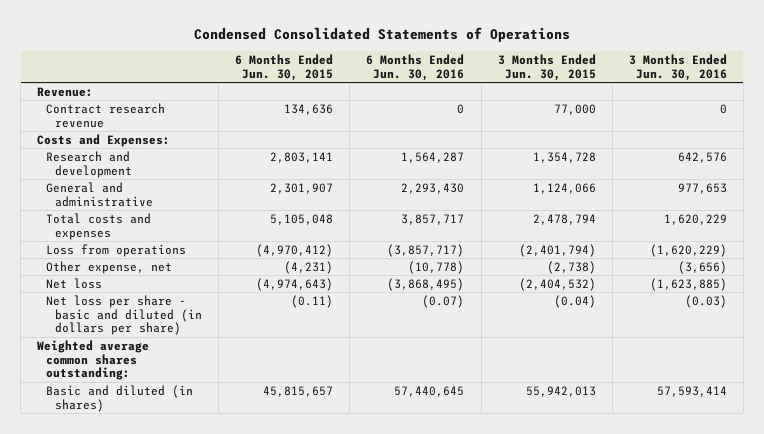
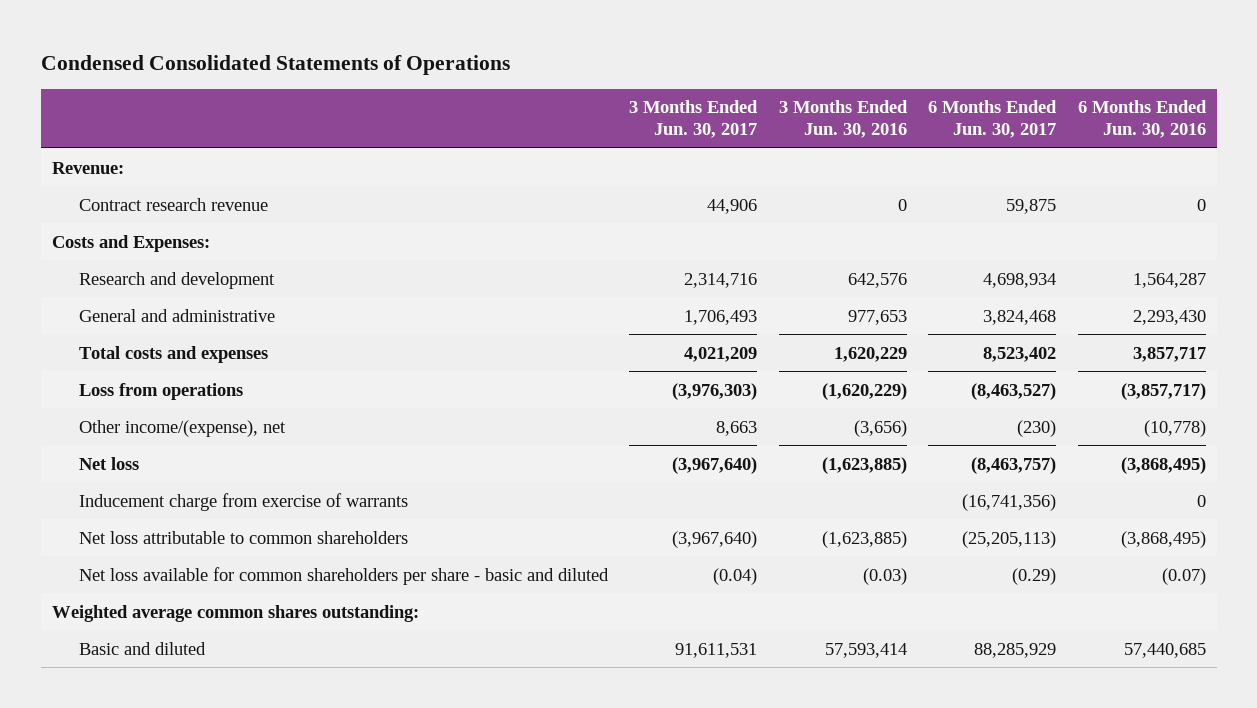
[235,54,334,81] 6 Months Ended Jun. 30, 2015 -> none
[497,54,596,81] 3 Months Ended Jun. 30, 2015 -> none
none -> [629,100,759,139] 3 Months Ended Jun. 30, 2017
none -> [928,100,1058,139] 6 Months Ended Jun. 30, 2017
[46,260,173,274] Other expense, net -> [78,419,286,437] Other income/(expense), net
none -> [78,492,408,511] Inducement charge from exercise of warrants
none -> [78,530,408,544] Net loss attributable to common shareholders
[46,294,202,336] Net loss per share - basic and diluted (in dollars per share) -> [78,566,609,585] Net loss available for common shareholders per share - basic and diluted
[46,384,194,412] Basic and diluted (in shares) -> [78,641,206,655] Basic and diluted
[394,385,465,397] 57,440,645 -> [1123,642,1206,658] 57,440,685

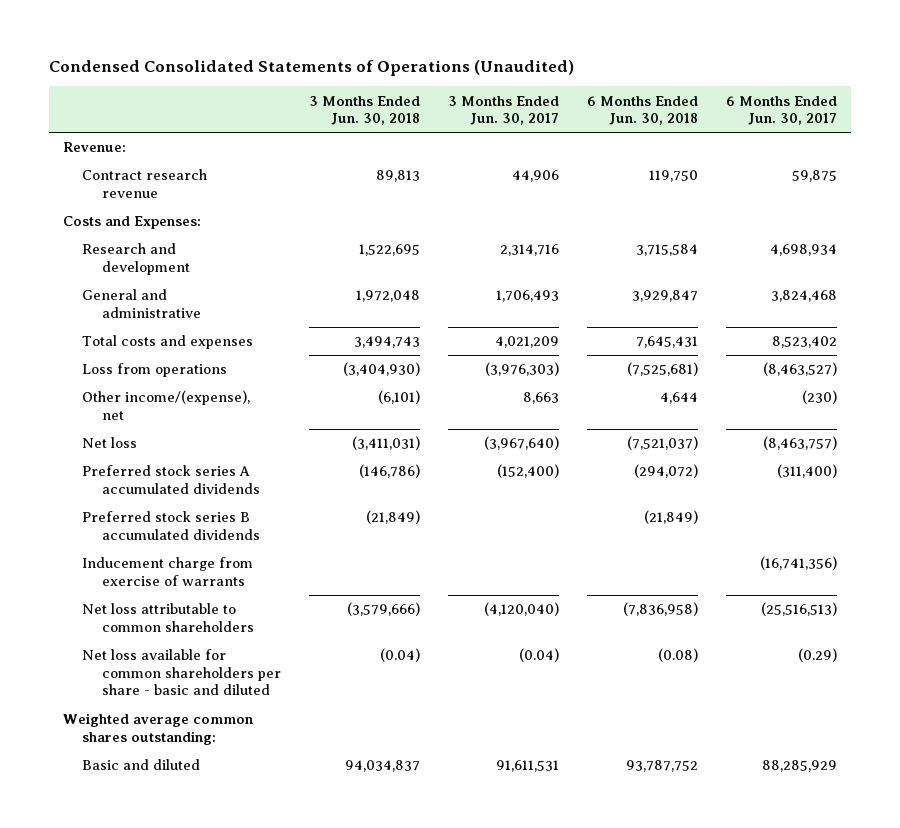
[40,54,510,75] Condensed Consolidated Statements of Operations -> [48,59,574,76] Condensed Consolidated Statements of Operations (Unaudited)
[778,100,908,139] 3 Months Ended Jun. 30, 2016 -> none
[1077,100,1207,139] 6 Months Ended Jun. 30, 2016 -> none
none -> [308,95,420,126] 3 Months Ended Jun. 30, 2018
none -> [586,95,698,126] 6 Months Ended Jun. 30, 2018
none -> [82,465,260,494] Preferred stock series A accumulated dividends
none -> [82,511,260,540] Preferred stock series B accumulated dividends
[672,530,758,548] (3,967,640) -> [483,602,559,617] (4,120,040)
[962,530,1057,548] (25,205,113) -> [760,602,837,617] (25,516,513)

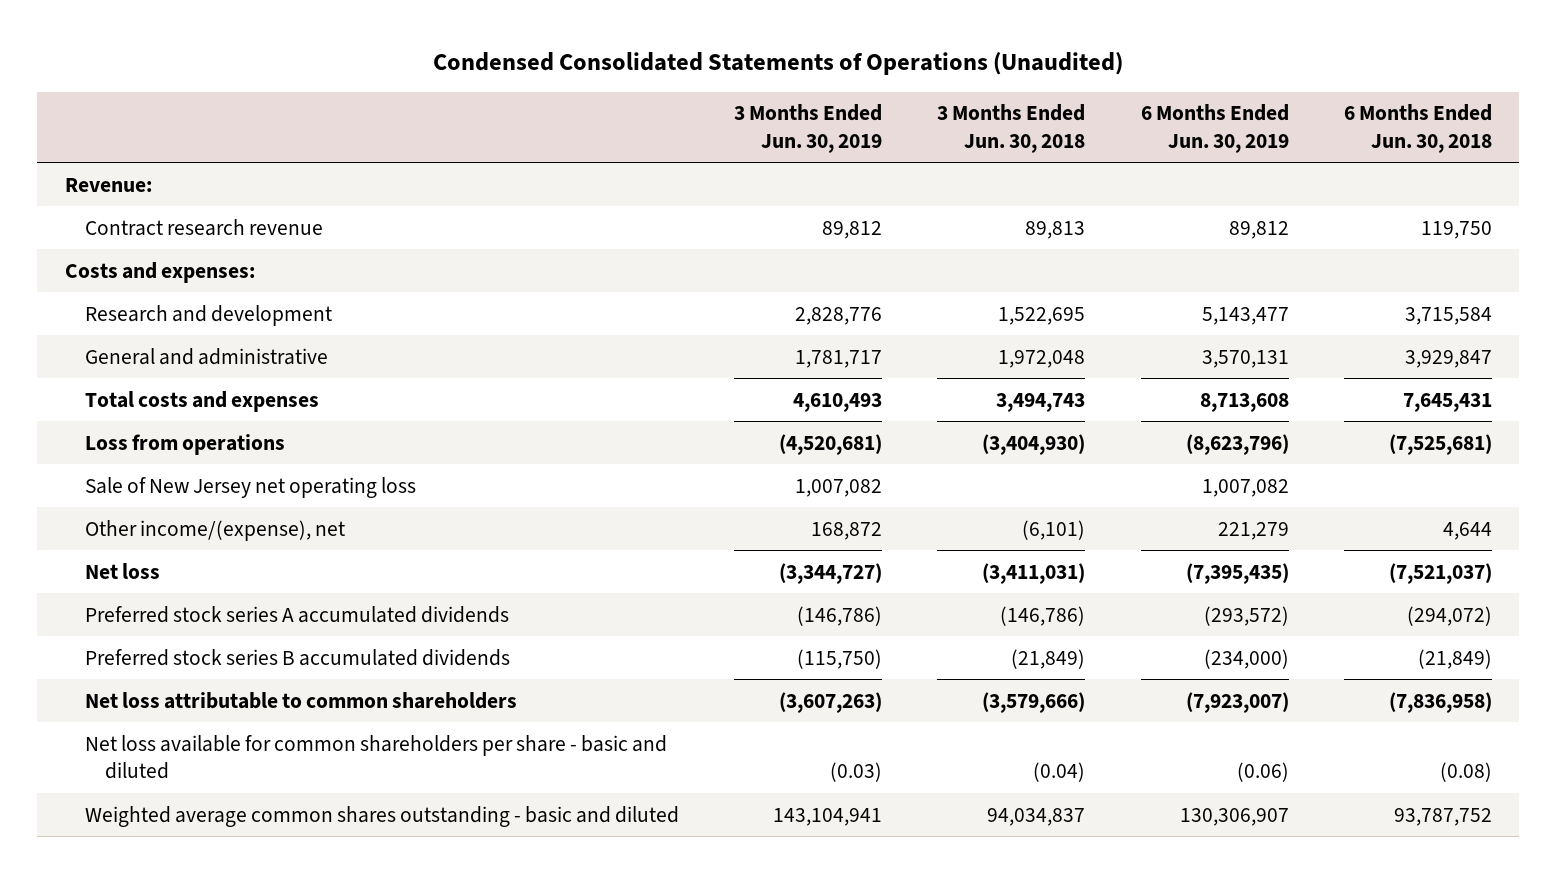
[447,95,559,126] 3 Months Ended Jun. 30, 2017 -> none
[725,95,837,126] 6 Months Ended Jun. 30, 2017 -> none
none -> [734,104,883,153] 3 Months Ended Jun. 30, 2019
none -> [1140,104,1289,153] 6 Months Ended Jun. 30, 2019
[63,216,202,230] Costs and Expenses: -> [65,261,256,283] Costs and expenses:
none -> [84,476,416,498] Sale of New Jersey net operating loss
[82,557,254,586] Inducement charge from exercise of warrants -> none
[63,713,254,745] Weighted average common shares outstanding: -> none
[82,759,201,771] Basic and diluted -> [84,805,679,827] Weighted average common shares outstanding - basic and diluted

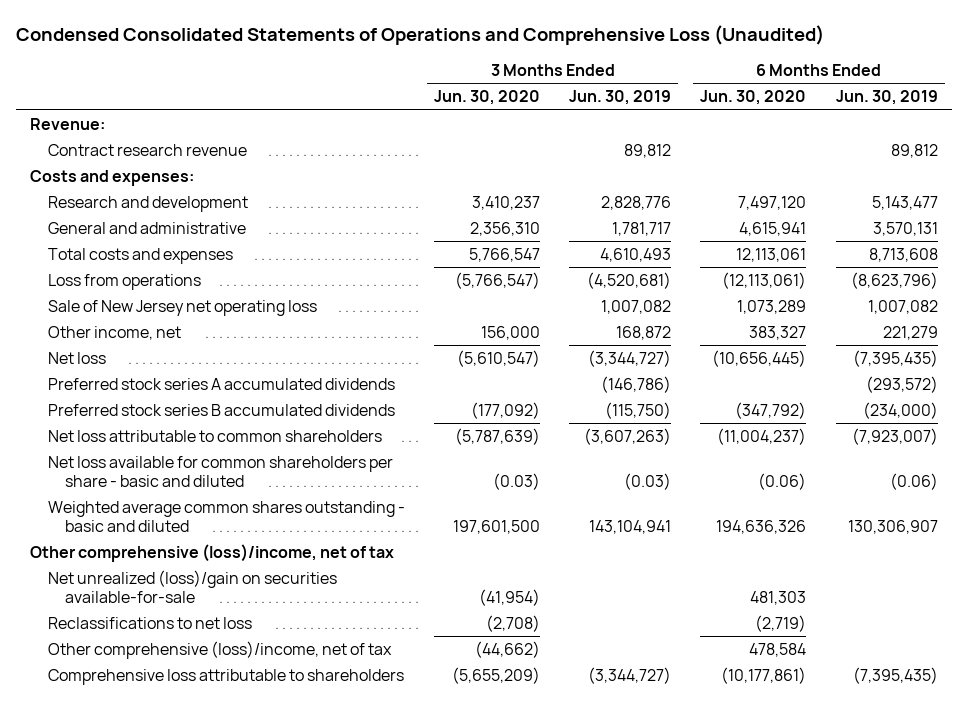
[433,52,1124,76] Condensed Consolidated Statements of Operations (Unaudited) -> [15,24,824,45] Condensed Consolidated Statements of Operations and Comprehensive Loss (Unaudited)
[937,104,1086,153] 3 Months Ended Jun. 30, 2018 -> none
[1343,104,1492,153] 6 Months Ended Jun. 30, 2018 -> none
none -> [433,90,540,106] Jun. 30, 2020
none -> [700,90,807,106] Jun. 30, 2020
[84,519,345,541] Other income/(expense), net -> [47,326,181,341] Other income, net
none -> [30,544,395,563] Other comprehensive (loss)/income, net of tax
none -> [47,570,337,604] Net unrealized (loss)/gain on securities available-for-sale
none -> [47,617,252,630] Reclassifications to net loss
none -> [47,641,392,660] Other comprehensive (loss)/income, net of tax
none -> [47,669,404,686] Comprehensive loss attributable to shareholders

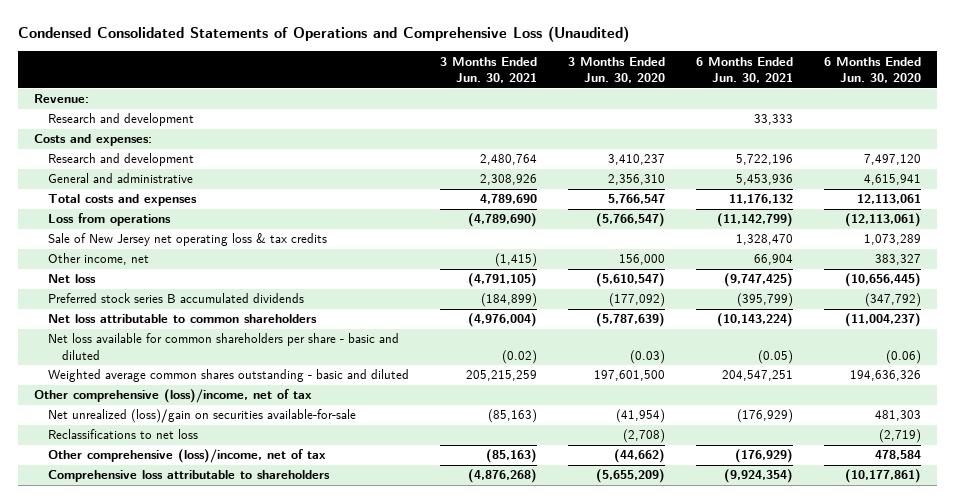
[569,90,672,106] Jun. 30, 2019 -> none
[835,90,938,106] Jun. 30, 2019 -> none
none -> [439,56,537,84] 3 Months Ended Jun. 30, 2021
none -> [696,56,794,84] 6 Months Ended Jun. 30, 2021
[47,144,247,157] Contract research revenue -> [47,113,194,127] Research and development
[47,300,317,317] Sale of New Jersey net operating loss -> [47,233,327,247] Sale of New Jersey net operating loss & tax credits
[47,378,395,391] Preferred stock series A accumulated dividends -> none

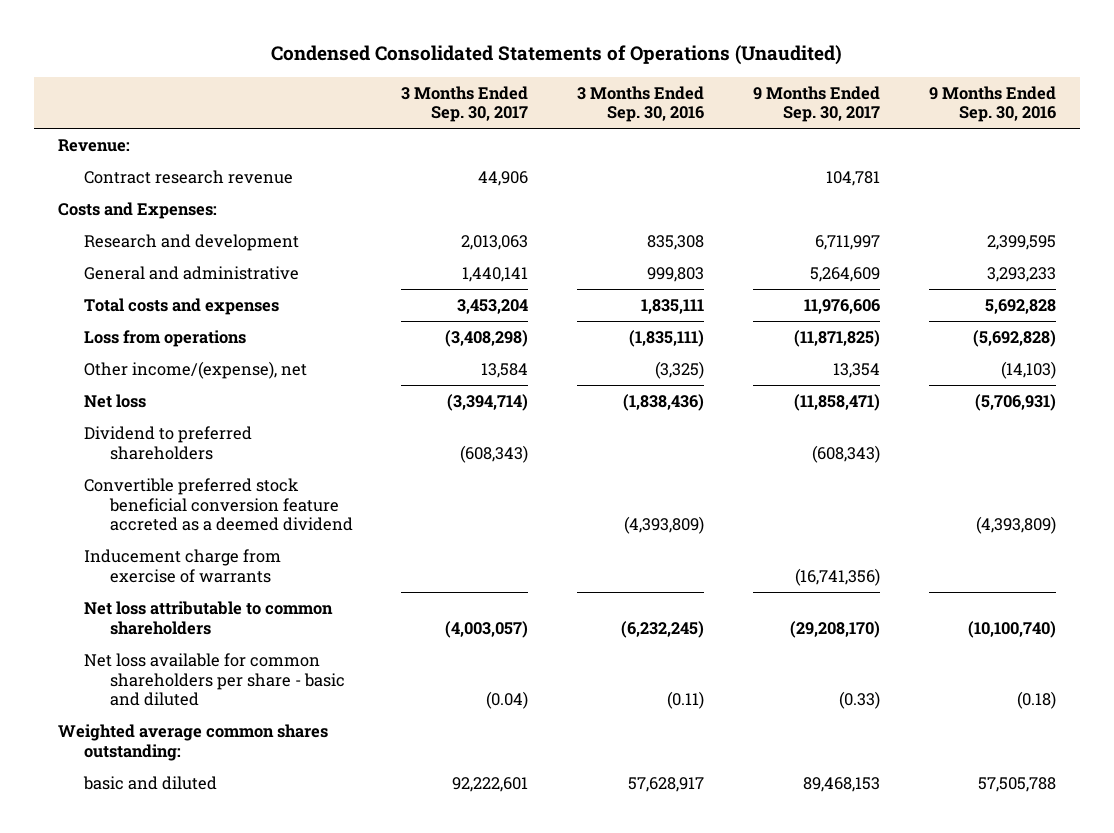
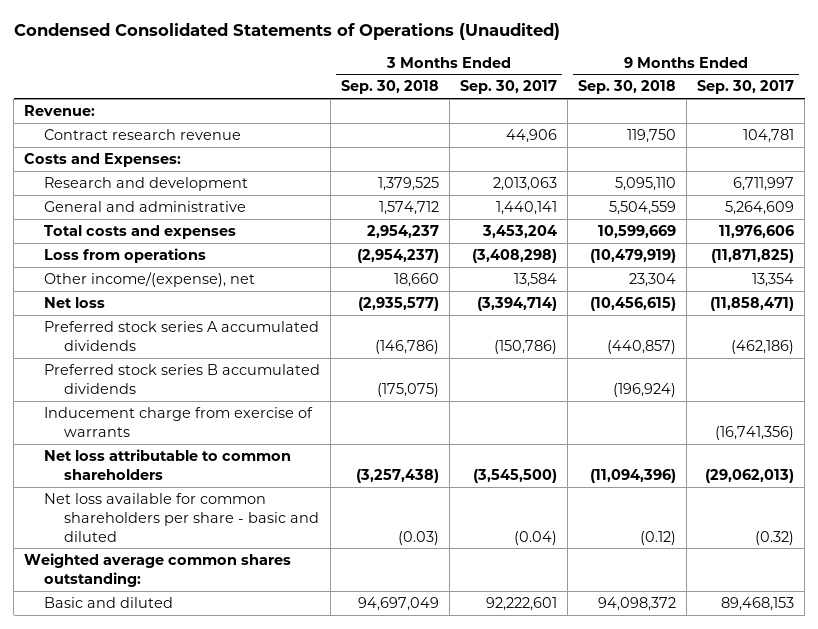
[577,85,705,123] 3 Months Ended Sep. 30, 2016 -> none
[928,85,1056,123] 9 Months Ended Sep. 30, 2016 -> none
none -> [340,80,439,95] Sep. 30, 2018
none -> [578,80,677,95] Sep. 30, 2018
[83,426,252,460] Dividend to preferred shareholders -> none
[83,478,353,532] Convertible preferred stock beneficial conversion feature accreted as a deemed dividend -> none
none -> [43,320,319,351] Preferred stock series A accumulated dividends
none -> [43,363,320,394] Preferred stock series B accumulated dividends
[445,620,529,638] (4,003,057) -> [473,468,558,483] (3,545,500)
[789,620,880,638] (29,208,170) -> [705,468,795,483] (29,062,013)
[838,691,880,710] (0.33) -> [755,530,795,545] (0.32)
[82,776,217,791] basic and diluted -> [43,596,173,608] Basic and diluted

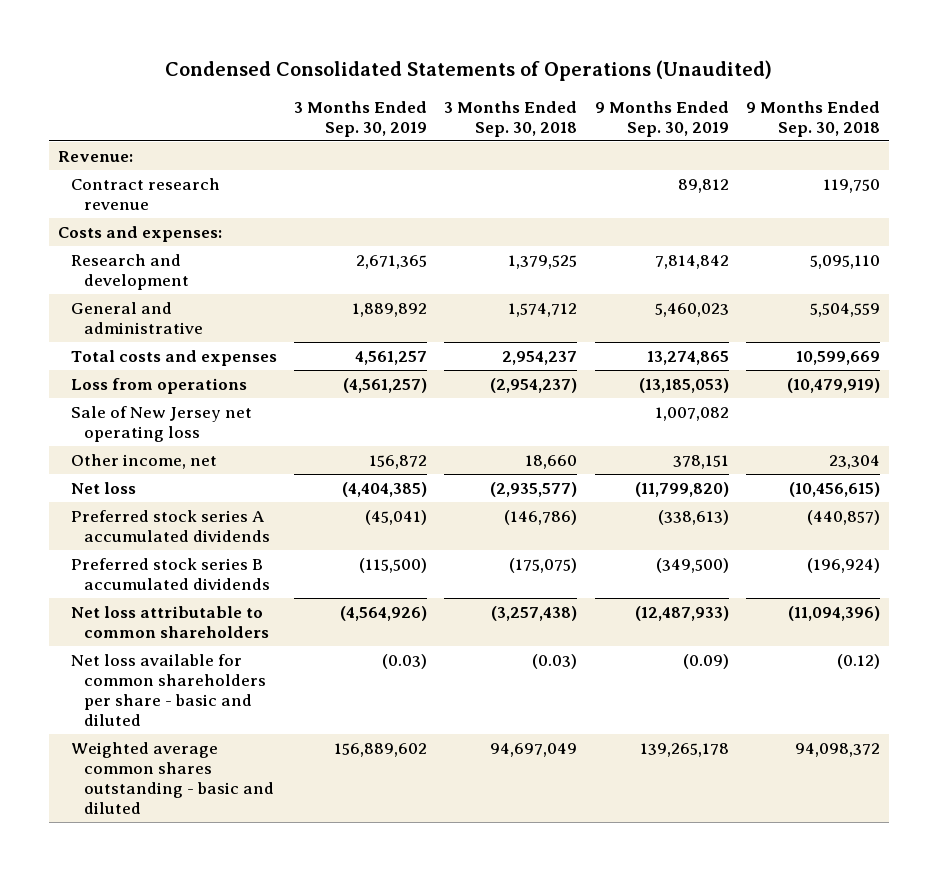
[460,80,558,95] Sep. 30, 2017 -> none
[697,80,795,95] Sep. 30, 2017 -> none
none -> [294,100,428,137] 3 Months Ended Sep. 30, 2019
none -> [594,100,729,137] 9 Months Ended Sep. 30, 2019
[24,152,182,167] Costs and Expenses: -> [57,225,222,242] Costs and expenses:
none -> [70,405,252,442] Sale of New Jersey net operating loss
[43,271,255,287] Other income/(expense), net -> [70,453,217,469] Other income, net
[43,406,313,437] Inducement charge from exercise of warrants -> none
[24,552,292,587] Weighted average common shares outstanding: -> none
[43,596,173,608] Basic and diluted -> [70,741,274,814] Weighted average common shares outstanding - basic and diluted

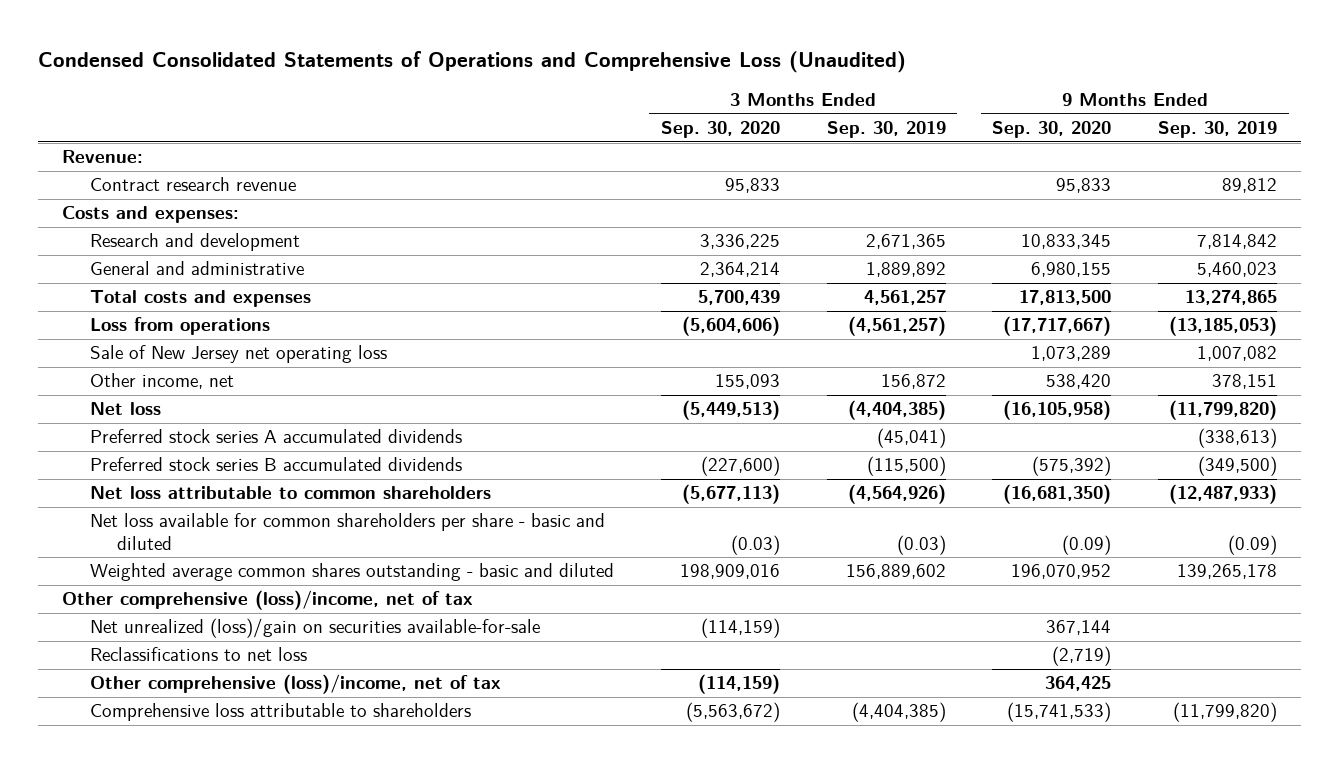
[165,59,773,81] Condensed Consolidated Statements of Operations (Unaudited) -> [38,51,907,74] Condensed Consolidated Statements of Operations and Comprehensive Loss (Unaudited)
[444,100,578,137] 3 Months Ended Sep. 30, 2018 -> none
[746,100,881,137] 9 Months Ended Sep. 30, 2018 -> none
none -> [660,120,780,138] Sep. 30, 2020
none -> [992,120,1112,138] Sep. 30, 2020
none -> [61,590,473,611] Other comprehensive (loss)/income, net of tax
none -> [89,618,540,639] Net unrealized (loss)/gain on securities available-for-sale
none -> [89,647,307,662] Reclassifications to net loss
none -> [89,674,501,695] Other comprehensive (loss)/income, net of tax
none -> [89,703,471,722] Comprehensive loss attributable to shareholders

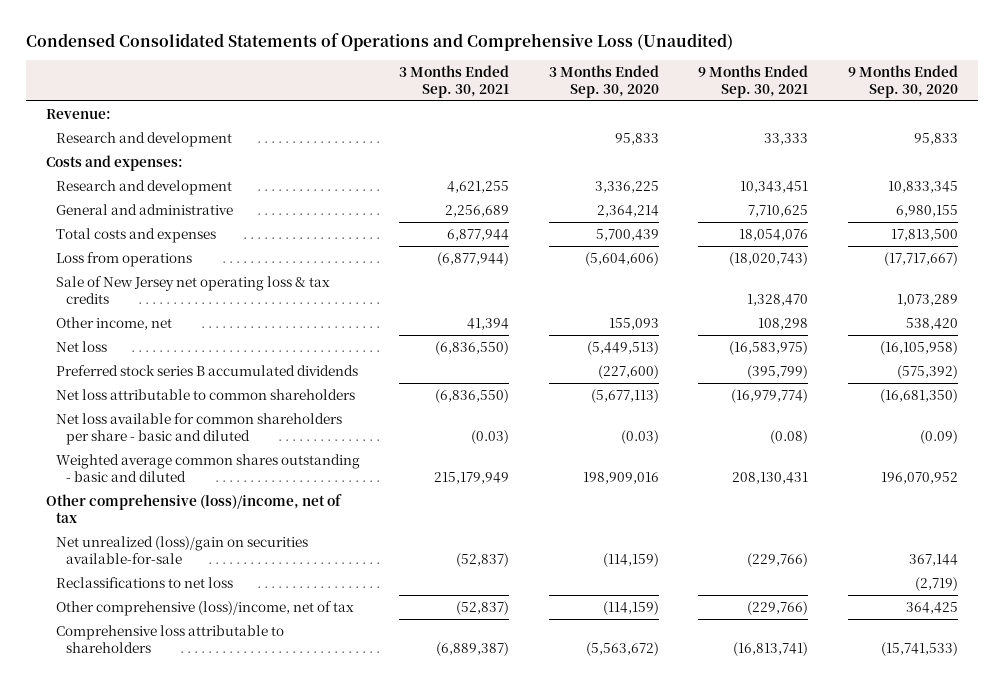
[826,120,946,138] Sep. 30, 2019 -> none
[1158,120,1278,138] Sep. 30, 2019 -> none
none -> [399,64,510,98] 3 Months Ended Sep. 30, 2021
none -> [698,64,809,98] 9 Months Ended Sep. 30, 2021
[89,177,296,192] Contract research revenue -> [55,131,232,147] Research and development
[89,345,387,364] Sale of New Jersey net operating loss -> [55,275,330,304] Sale of New Jersey net operating loss & tax credits
[89,429,462,444] Preferred stock series A accumulated dividends -> none

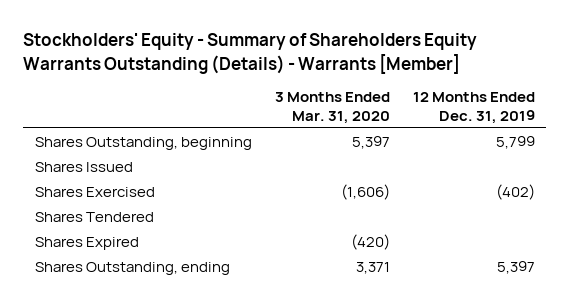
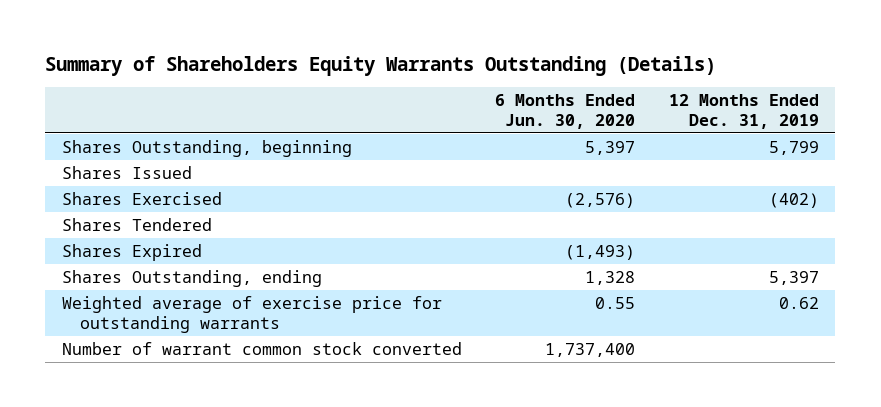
[23,33,478,74] Stockholders' Equity - Summary of Shareholders Equity Warrants Outstanding (Details) - Warrants [Member] -> [45,55,717,76] Summary of Shareholders Equity Warrants Outstanding (Details)
[274,92,390,125] 3 Months Ended Mar. 31, 2020 -> none
none -> [495,93,636,129] 6 Months Ended Jun. 30, 2020
none -> [62,295,443,333] Weighted average of exercise price for outstanding warrants
none -> [62,341,463,355] Number of warrant common stock converted

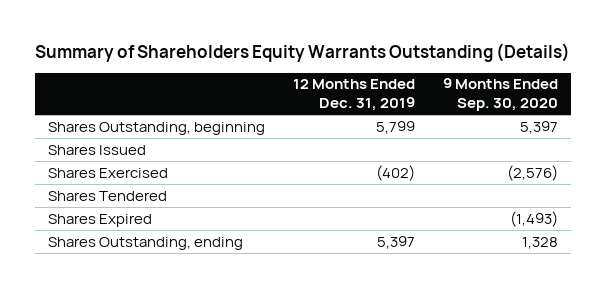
[495,93,636,129] 6 Months Ended Jun. 30, 2020 -> none
none -> [442,78,558,112] 9 Months Ended Sep. 30, 2020
[62,295,443,333] Weighted average of exercise price for outstanding warrants -> none
[62,341,463,355] Number of warrant common stock converted -> none

